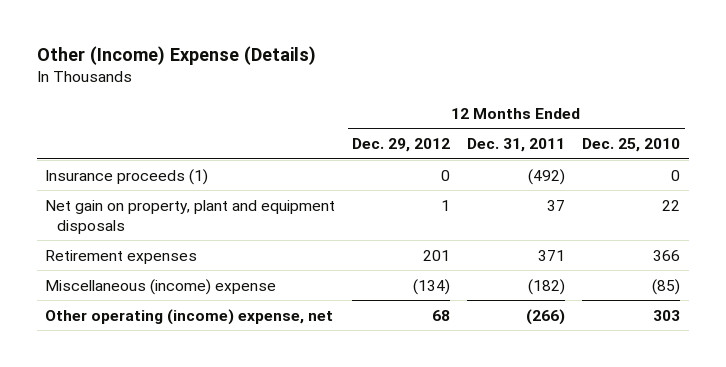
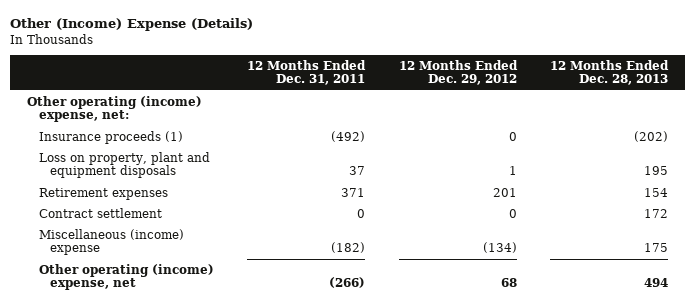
[582,137,681,152] Dec. 25, 2010 -> none
none -> [550,59,670,86] 12 Months Ended Dec. 28, 2013
none -> [27,95,203,123] Other operating (income) expense, net:
[45,199,336,234] Net gain on property, plant and equipment disposals -> [38,151,210,179] Loss on property, plant and equipment disposals
none -> [38,207,162,218] Contract settlement

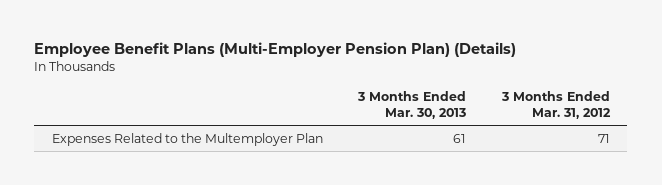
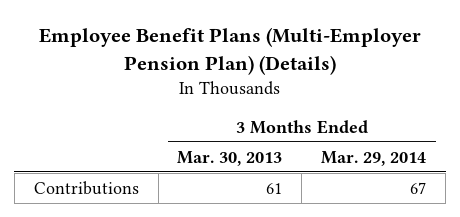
[500,90,611,119] 3 Months Ended Mar. 31, 2012 -> none
none -> [321,150,427,166] Mar. 29, 2014
[51,133,323,147] Expenses Related to the Multemployer Plan -> [33,180,139,195] Contributions

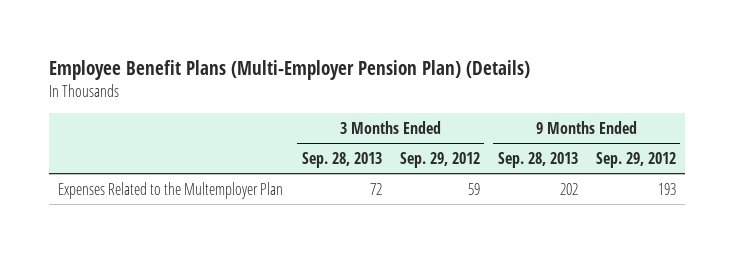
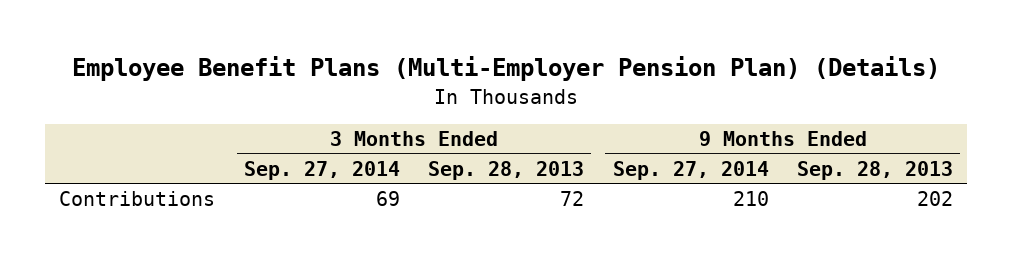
[399,151,480,168] Sep. 29, 2012 -> none
[595,151,676,168] Sep. 29, 2012 -> none
none -> [243,160,400,180] Sep. 27, 2014
none -> [612,160,769,180] Sep. 27, 2014
[58,181,284,199] Expenses Related to the Multemployer Plan -> [59,191,216,207] Contributions

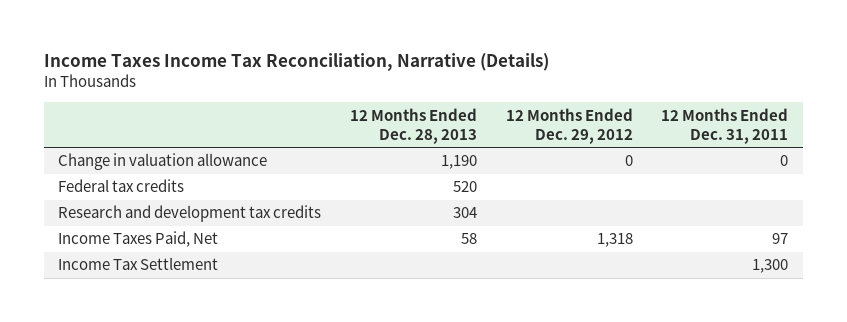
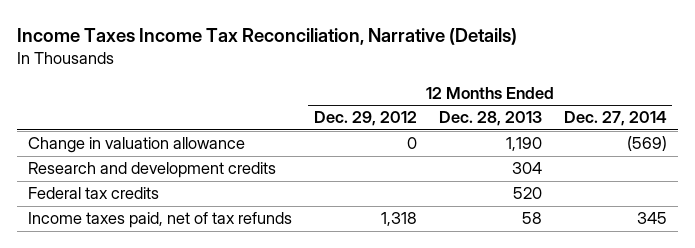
[661,107,789,144] 12 Months Ended Dec. 31, 2011 -> none
none -> [563,111,667,127] Dec. 27, 2014
none -> [28,162,277,179] Research and development credits
[58,205,322,223] Research and development tax credits -> none
[58,257,219,271] Income Tax Settlement -> none
[58,231,219,248] Income Taxes Paid, Net -> [28,212,293,229] Income taxes paid, net of tax refunds

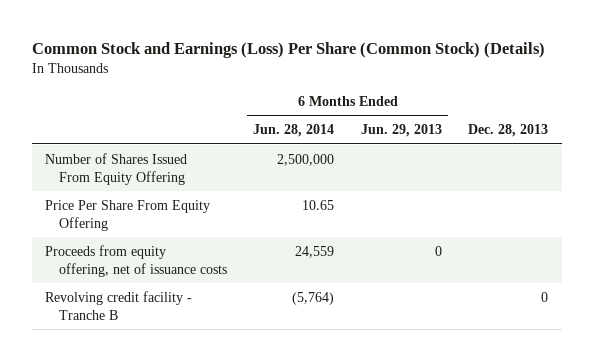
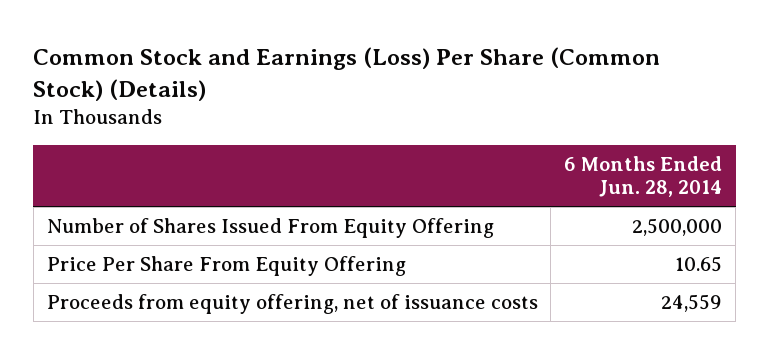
[360,124,442,138] Jun. 29, 2013 -> none
[468,124,549,138] Dec. 28, 2013 -> none
[44,290,192,320] Revolving credit facility - Tranche B -> none

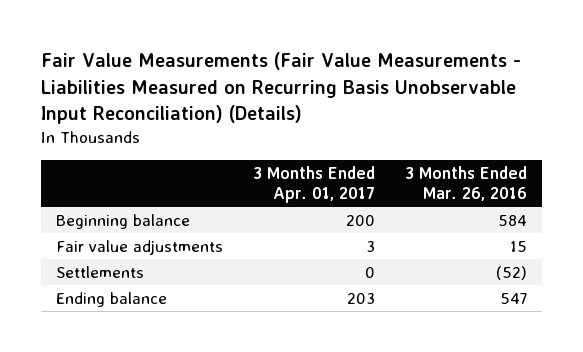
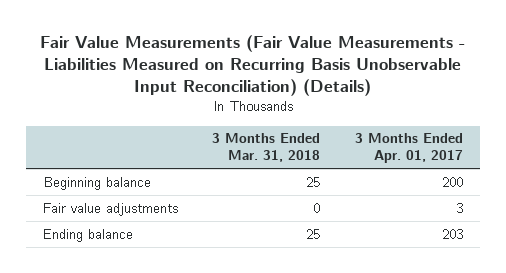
[405,165,528,202] 3 Months Ended Mar. 26, 2016 -> none
none -> [212,133,321,163] 3 Months Ended Mar. 31, 2018
[56,265,145,278] Settlements -> none

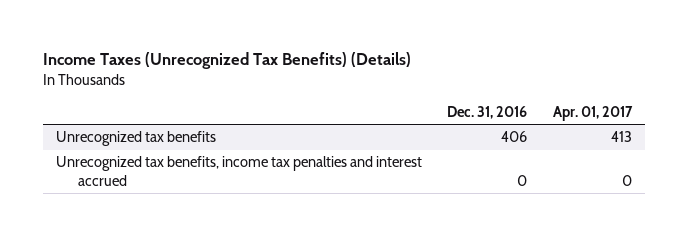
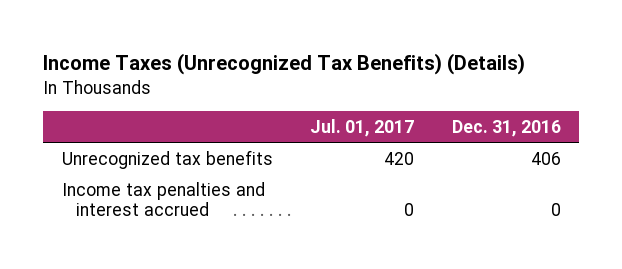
[552,105,633,121] Apr. 01, 2017 -> none
none -> [310,119,415,138] Jul. 01, 2017
[55,156,422,186] Unrecognized tax benefits, income tax penalties and interest accrued -> [61,181,265,217] Income tax penalties and interest accrued

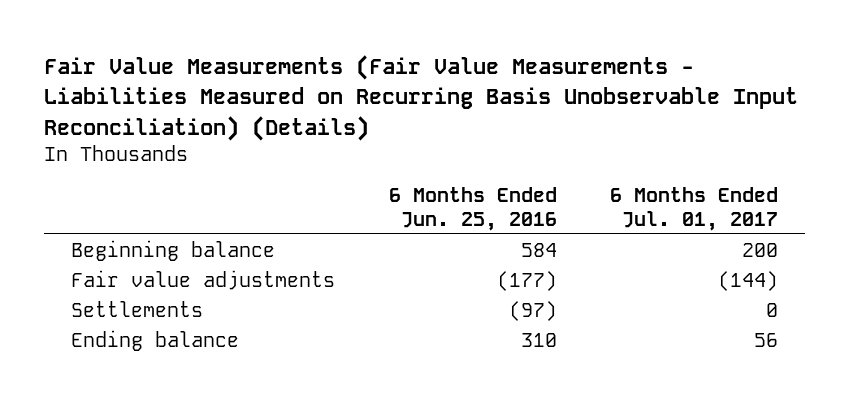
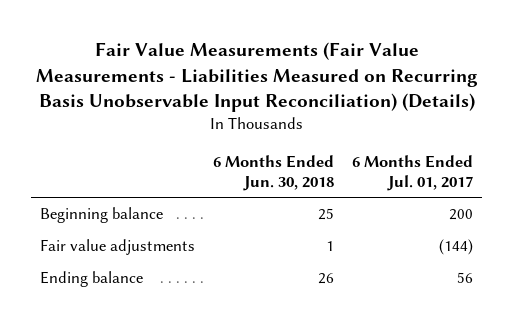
[388,186,557,231] 6 Months Ended Jun. 25, 2016 -> none
none -> [213,154,335,191] 6 Months Ended Jun. 30, 2018
[71,300,204,317] Settlements -> none

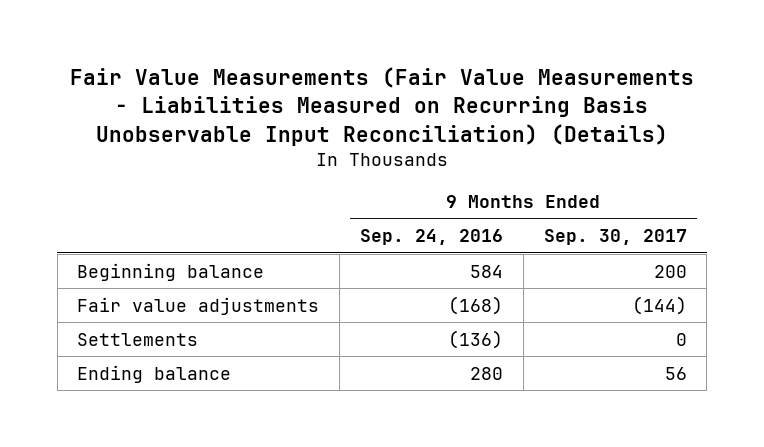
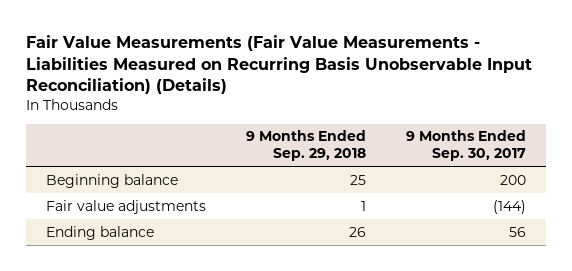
[359,229,503,246] Sep. 24, 2016 -> none
none -> [246,130,367,162] 9 Months Ended Sep. 29, 2018
[77,332,199,346] Settlements -> none

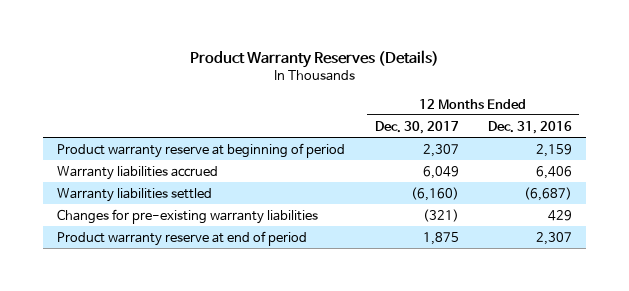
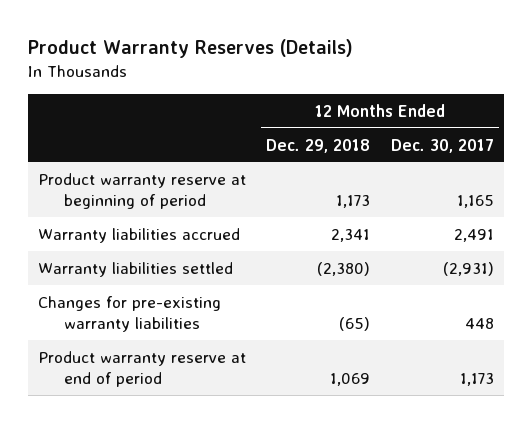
[487,120,572,134] Dec. 31, 2016 -> none
none -> [266,138,371,153] Dec. 29, 2018
[422,143,459,157] 2,307 -> [456,195,494,209] 1,165
[422,165,459,179] 6,049 -> [453,228,494,242] 2,491
[410,186,459,201] (6,160) -> [442,261,494,276] (2,931)
[422,208,459,222] (321) -> [464,318,494,330] 448
[422,231,459,245] 1,875 -> [459,373,494,387] 1,173

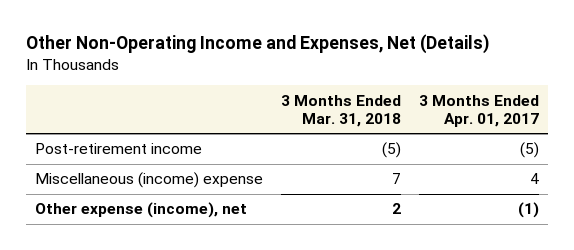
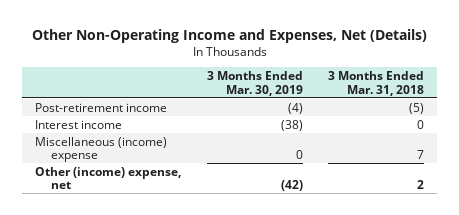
[419,94,540,128] 3 Months Ended Apr. 01, 2017 -> none
none -> [206,71,303,96] 3 Months Ended Mar. 30, 2019
none -> [34,119,122,129] Interest income
[34,202,247,219] Other expense (income), net -> [34,166,181,190] Other (income) expense, net

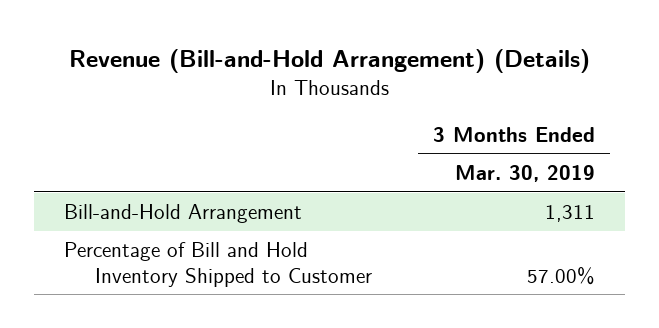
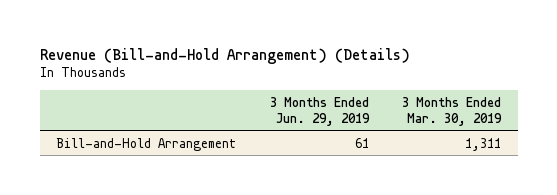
none -> [269,96,370,126] 3 Months Ended Jun. 29, 2019
[64,242,373,287] Percentage of Bill and Hold Inventory Shipped to Customer -> none

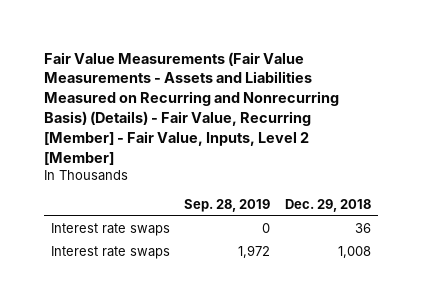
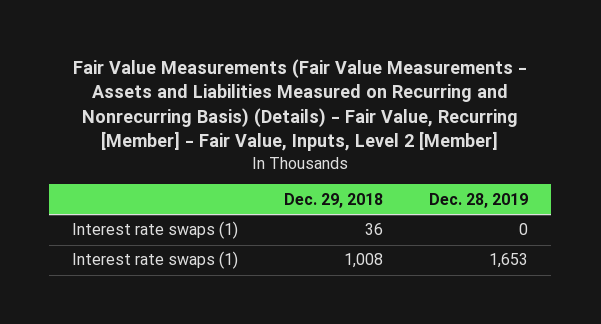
[184,198,271,212] Sep. 28, 2019 -> none
none -> [429,192,529,208] Dec. 28, 2019
[50,223,170,237] Interest rate swaps -> [72,221,239,240] Interest rate swaps (1)
[50,246,170,260] Interest rate swaps -> [72,251,239,270] Interest rate swaps (1)

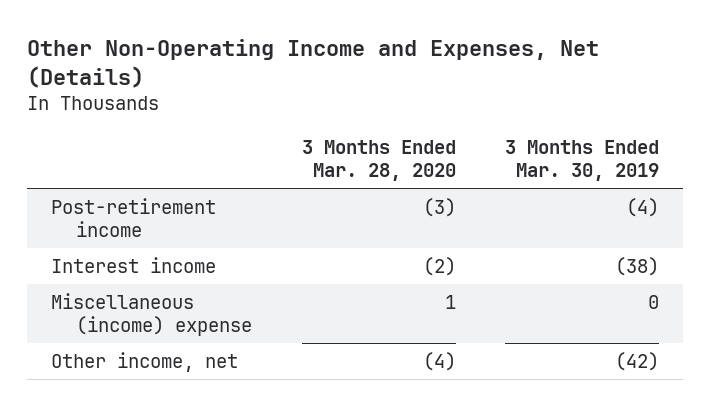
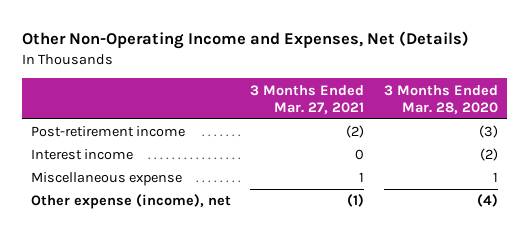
[504,139,659,182] 3 Months Ended Mar. 30, 2019 -> none
none -> [250,84,365,115] 3 Months Ended Mar. 27, 2021
[51,292,253,337] Miscellaneous (income) expense -> [31,172,183,187] Miscellaneous expense
[51,351,239,372] Other income, net -> [31,194,232,210] Other expense (income), net

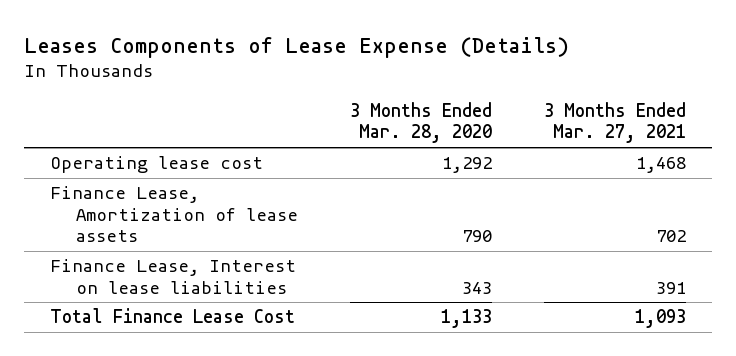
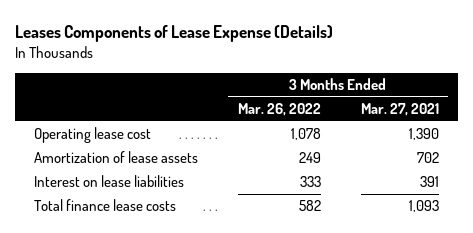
[350,102,493,144] 3 Months Ended Mar. 28, 2020 -> none
none -> [237,103,321,117] Mar. 26, 2022
[636,157,687,174] 1,468 -> [408,128,439,141] 1,390
[50,186,299,243] Finance Lease, Amortization of lease assets -> [34,151,199,164] Amortization of lease assets
[50,259,297,294] Finance Lease, Interest on lease liabilities -> [34,175,185,188] Interest on lease liabilities
[50,308,296,324] Total Finance Lease Cost -> [34,199,177,212] Total finance lease costs

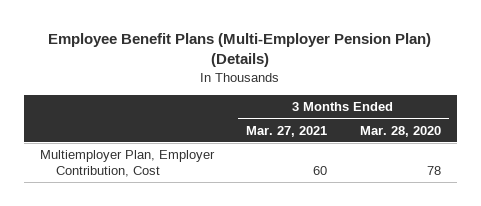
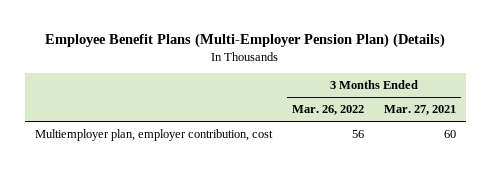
[359,125,441,137] Mar. 28, 2020 -> none
none -> [291,105,364,116] Mar. 26, 2022
[39,150,215,178] Multiemployer Plan, Employer Contribution, Cost -> [34,129,273,142] Multiemployer plan, employer contribution, cost

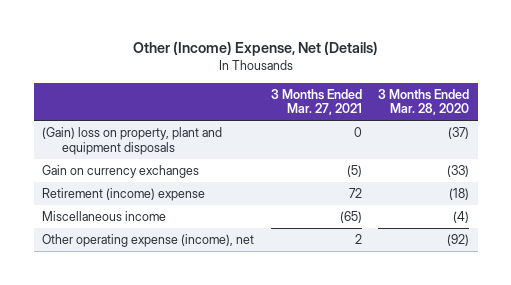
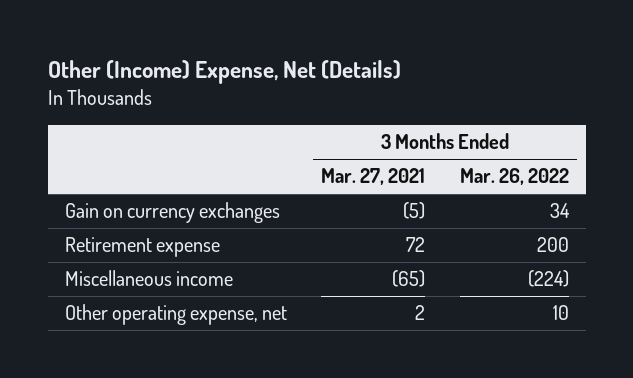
[378,88,470,116] 3 Months Ended Mar. 28, 2020 -> none
none -> [459,168,569,186] Mar. 26, 2022
[42,127,223,155] (Gain) loss on property, plant and equipment disposals -> none
[42,188,206,202] Retirement (income) expense -> [64,237,220,258] Retirement expense
[42,234,255,248] Other operating expense (income), net -> [64,304,287,326] Other operating expense, net

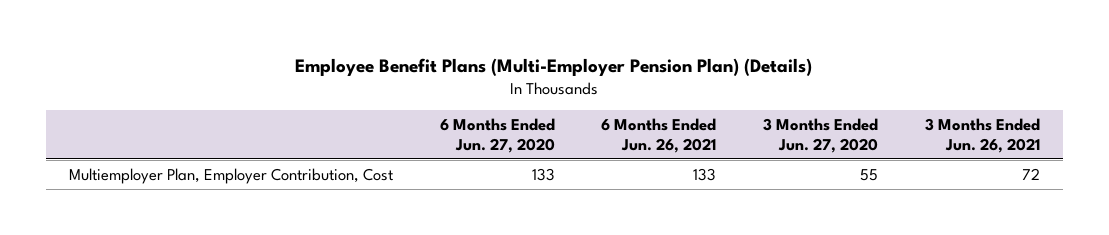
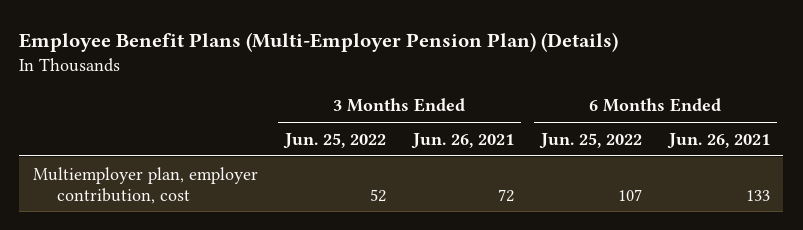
[439,117,555,153] 6 Months Ended Jun. 27, 2020 -> none
[763,117,879,153] 3 Months Ended Jun. 27, 2020 -> none
none -> [282,132,386,149] Jun. 25, 2022
none -> [538,132,642,149] Jun. 25, 2022
[69,167,394,184] Multiemployer Plan, Employer Contribution, Cost -> [32,166,258,204] Multiemployer plan, employer contribution, cost

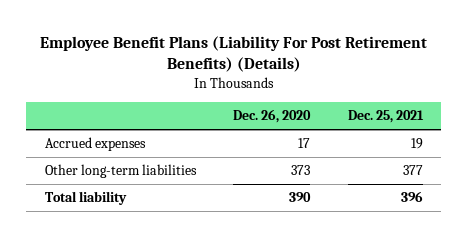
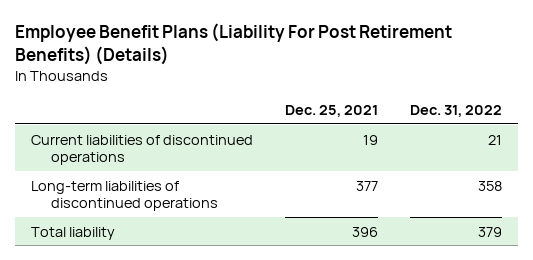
[233,109,312,124] Dec. 26, 2020 -> none
none -> [409,105,502,118] Dec. 31, 2022
[44,137,146,152] Accrued expenses -> [31,134,254,166] Current liabilities of discontinued operations
[44,164,197,179] Other long-term liabilities -> [31,180,219,212] Long-term liabilities of discontinued operations

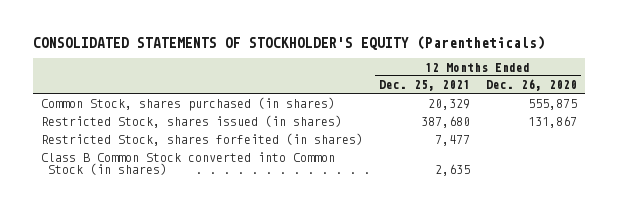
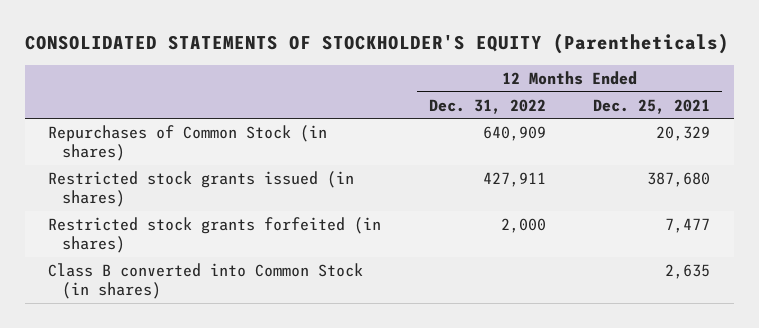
[485,79,577,92] Dec. 26, 2020 -> none
none -> [428,98,546,114] Dec. 31, 2022
[41,97,336,112] Common Stock, shares purchased (in shares) -> [48,124,328,162] Repurchases of Common Stock (in shares)
[41,115,343,129] Restricted Stock, shares issued (in shares) -> [48,170,355,208] Restricted stock grants issued (in shares)
[41,133,364,147] Restricted Stock, shares forfeited (in shares) -> [48,216,382,254] Restricted stock grants forfeited (in shares)
[41,152,336,175] Class B Common Stock converted into Common Stock (in shares) -> [48,262,364,300] Class B converted into Common Stock (in shares)

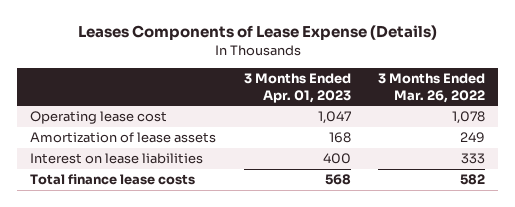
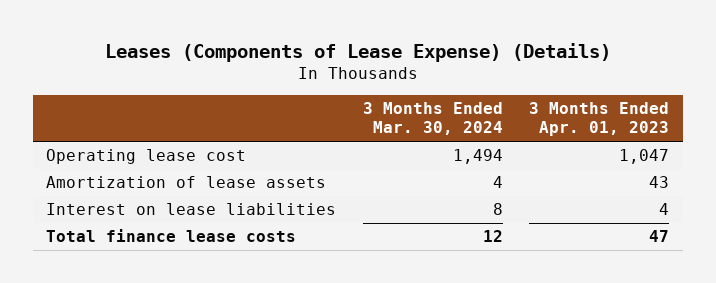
[77,24,437,40] Leases Components of Lease Expense (Details) -> [104,42,611,62] Leases (Components of Lease Expense) (Details)
[377,72,485,103] 3 Months Ended Mar. 26, 2022 -> none
none -> [362,102,503,136] 3 Months Ended Mar. 30, 2024
[328,132,351,144] 168 -> [649,176,670,189] 43
[322,153,351,165] 400 -> [659,203,670,216] 4
[324,174,351,186] 568 -> [649,230,670,243] 47

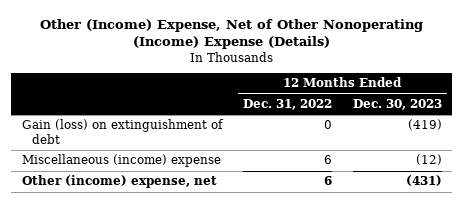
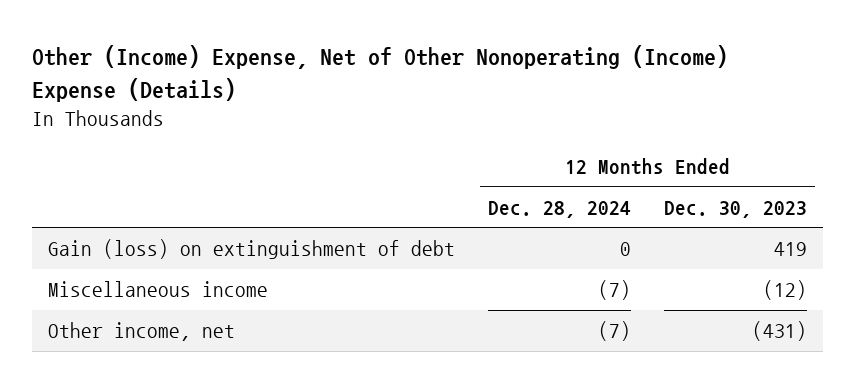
[242,99,332,111] Dec. 31, 2022 -> none
none -> [488,200,632,218] Dec. 28, 2024
[407,119,442,131] (419) -> [773,241,807,256] 419
[21,154,221,168] Miscellaneous (income) expense -> [48,280,269,297] Miscellaneous income
[21,175,217,189] Other (income) expense, net -> [48,321,236,341] Other income, net

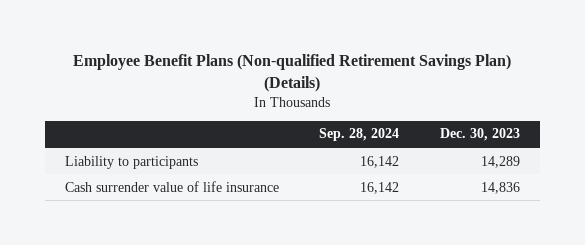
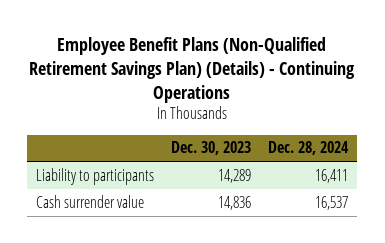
[73,54,512,93] Employee Benefit Plans (Non-qualified Retirement Savings Plan) (Details) -> [29,37,356,103] Employee Benefit Plans (Non-Qualified Retirement Savings Plan) (Details) - Continuing Operations
[319,128,400,142] Sep. 28, 2024 -> none
none -> [268,141,350,156] Dec. 28, 2024
[65,180,280,192] Cash surrender value of life insurance -> [36,194,145,208] Cash surrender value

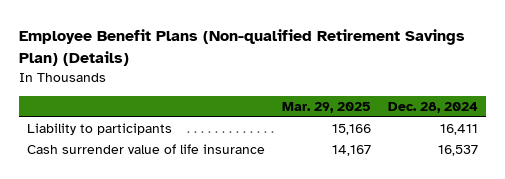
[29,37,356,103] Employee Benefit Plans (Non-Qualified Retirement Savings Plan) (Details) - Continuing Operations -> [18,28,465,66] Employee Benefit Plans (Non-qualified Retirement Savings Plan) (Details)
[171,141,252,156] Dec. 30, 2023 -> none
none -> [282,102,372,114] Mar. 29, 2025
[36,194,145,208] Cash surrender value -> [27,144,266,155] Cash surrender value of life insurance

